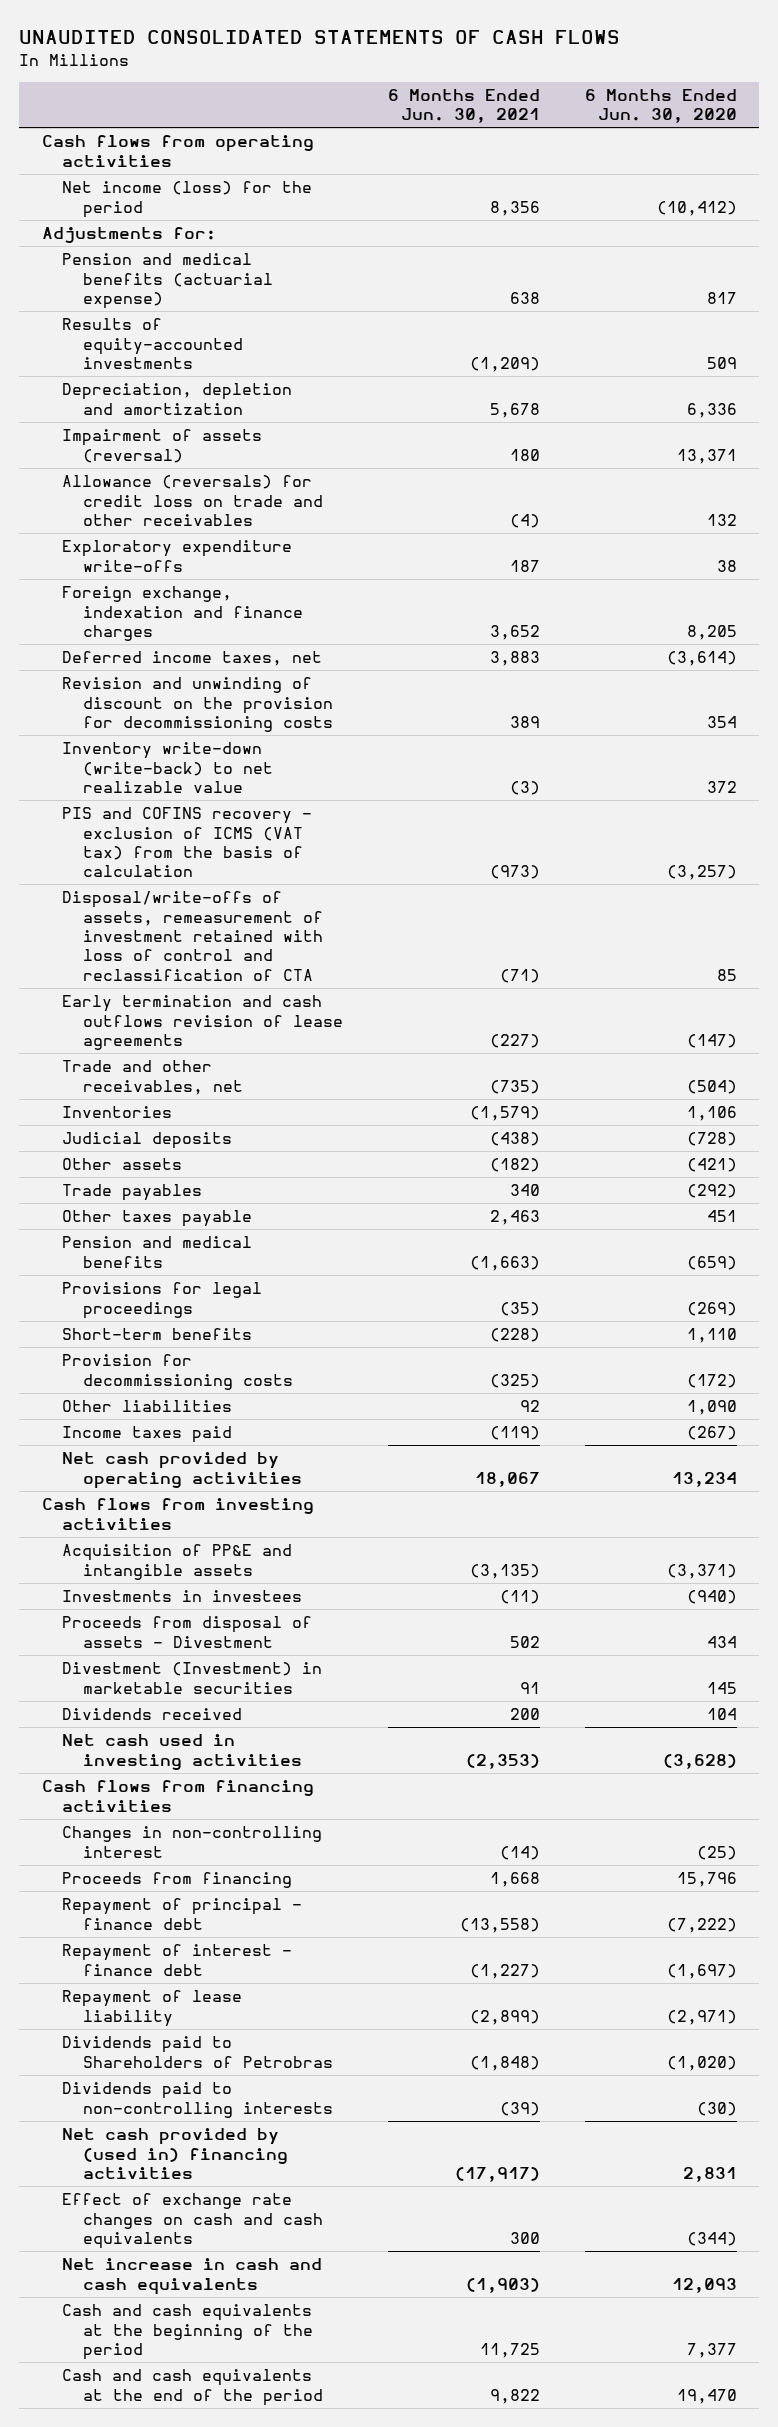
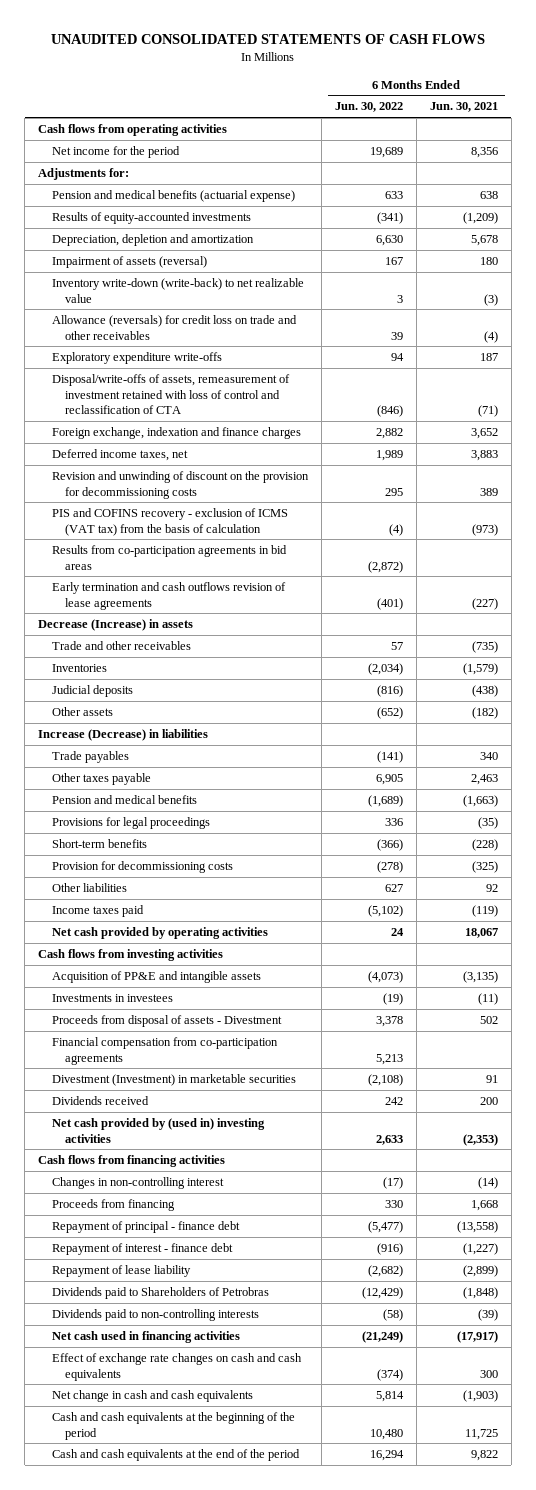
[584,88,737,124] 6 Months Ended Jun. 30, 2020 -> none
none -> [334,102,403,113] Jun. 30, 2022
[62,181,313,218] Net income (loss) for the period -> [51,145,180,158] Net income for the period
[62,742,273,794] Inventory write-down (write-back) to net realizable value -> [51,277,304,303] Inventory write-down (write-back) to net realizable value
[62,891,323,981] Disposal/write-offs of assets, remeasurement of investment retained with loss of control and reclassification of CTA -> [51,373,290,415] Disposal/write-offs of assets, remeasurement of investment retained with loss of control and reclassification of CTA
none -> [51,544,287,570] Results from co-participation agreements in bid areas
none -> [38,618,194,631] Decrease (Increase) in assets
[62,1060,243,1095] Trade and other receivables, net -> [51,640,191,650] Trade and other receivables
none -> [38,728,209,741] Increase (Decrease) in liabilities
none -> [51,1036,278,1065] Financial compensation from co-participation agreements
[62,1734,302,1770] Net cash used in investing activities -> [51,1117,265,1143] Net cash provided by (used in) investing activities
[62,2128,288,2180] Net cash provided by (used in) financing activities -> [51,1330,240,1343] Net cash used in financing activities
[62,2258,323,2295] Net increase in cash and cash equivalents -> [51,1389,253,1402] Net change in cash and cash equivalents

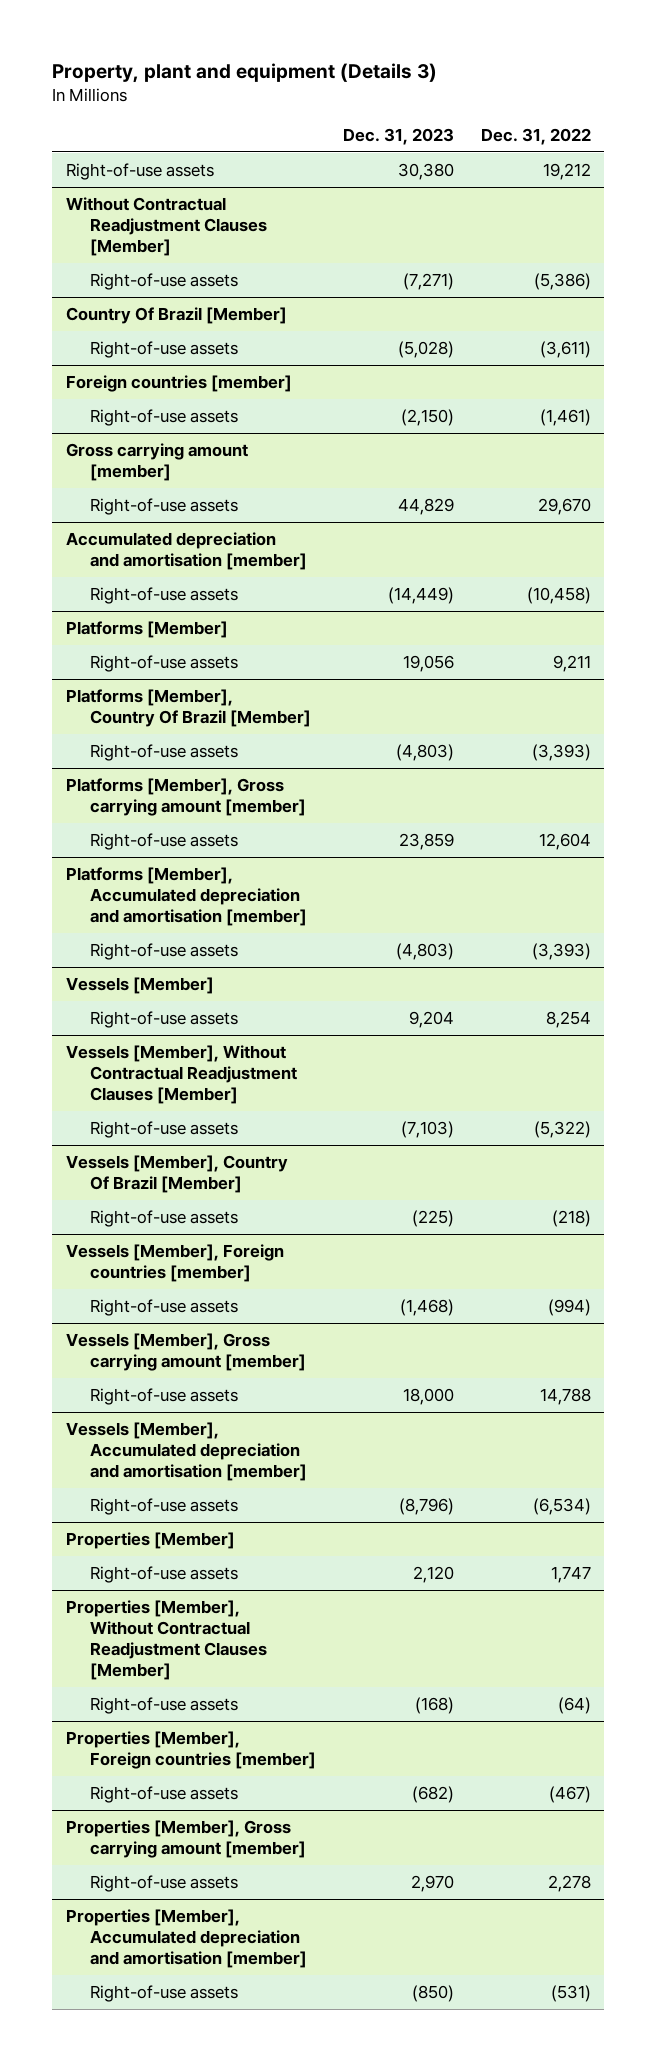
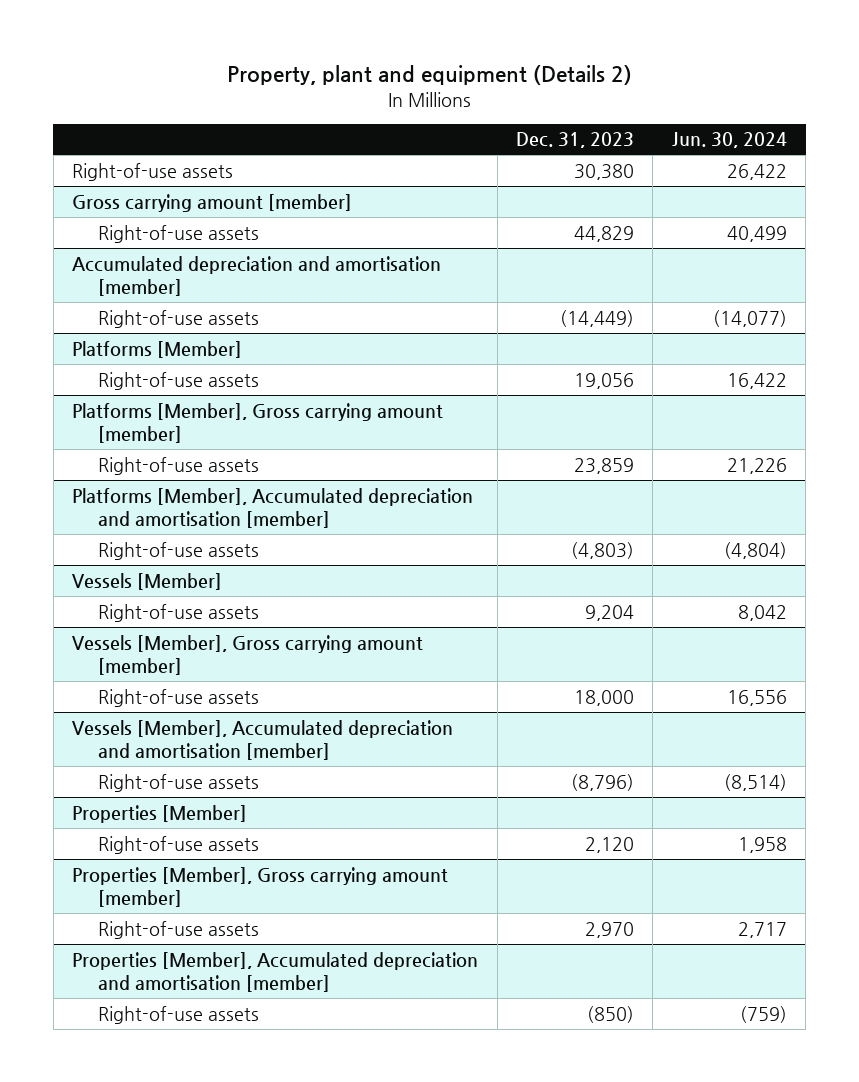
[52,63,438,84] Property, plant and equipment (Details 3) -> [226,65,632,86] Property, plant and equipment (Details 2)
[480,127,591,145] Dec. 31, 2022 -> none
none -> [671,132,787,149] Jun. 30, 2024
[65,197,268,256] Without Contractual Readjustment Clauses [Member] -> none
[90,273,239,291] Right-of-use assets -> none
[65,307,287,325] Country Of Brazil [Member] -> none
[90,341,239,359] Right-of-use assets -> none
[65,375,292,393] Foreign countries [member] -> none
[90,409,239,427] Right-of-use assets -> none
[65,689,312,727] Platforms [Member], Country Of Brazil [Member] -> none
[90,744,239,762] Right-of-use assets -> none
[65,1045,298,1104] Vessels [Member], Without Contractual Readjustment Clauses [Member] -> none
[90,1121,239,1139] Right-of-use assets -> none
[65,1155,288,1193] Vessels [Member], Country Of Brazil [Member] -> none
[90,1210,239,1228] Right-of-use assets -> none
[65,1244,284,1282] Vessels [Member], Foreign countries [member] -> none
[90,1299,239,1317] Right-of-use assets -> none
[65,1600,268,1680] Properties [Member], Without Contractual Readjustment Clauses [Member] -> none
[90,1697,239,1715] Right-of-use assets -> none
[65,1731,317,1769] Properties [Member], Foreign countries [member] -> none
[90,1786,239,1804] Right-of-use assets -> none

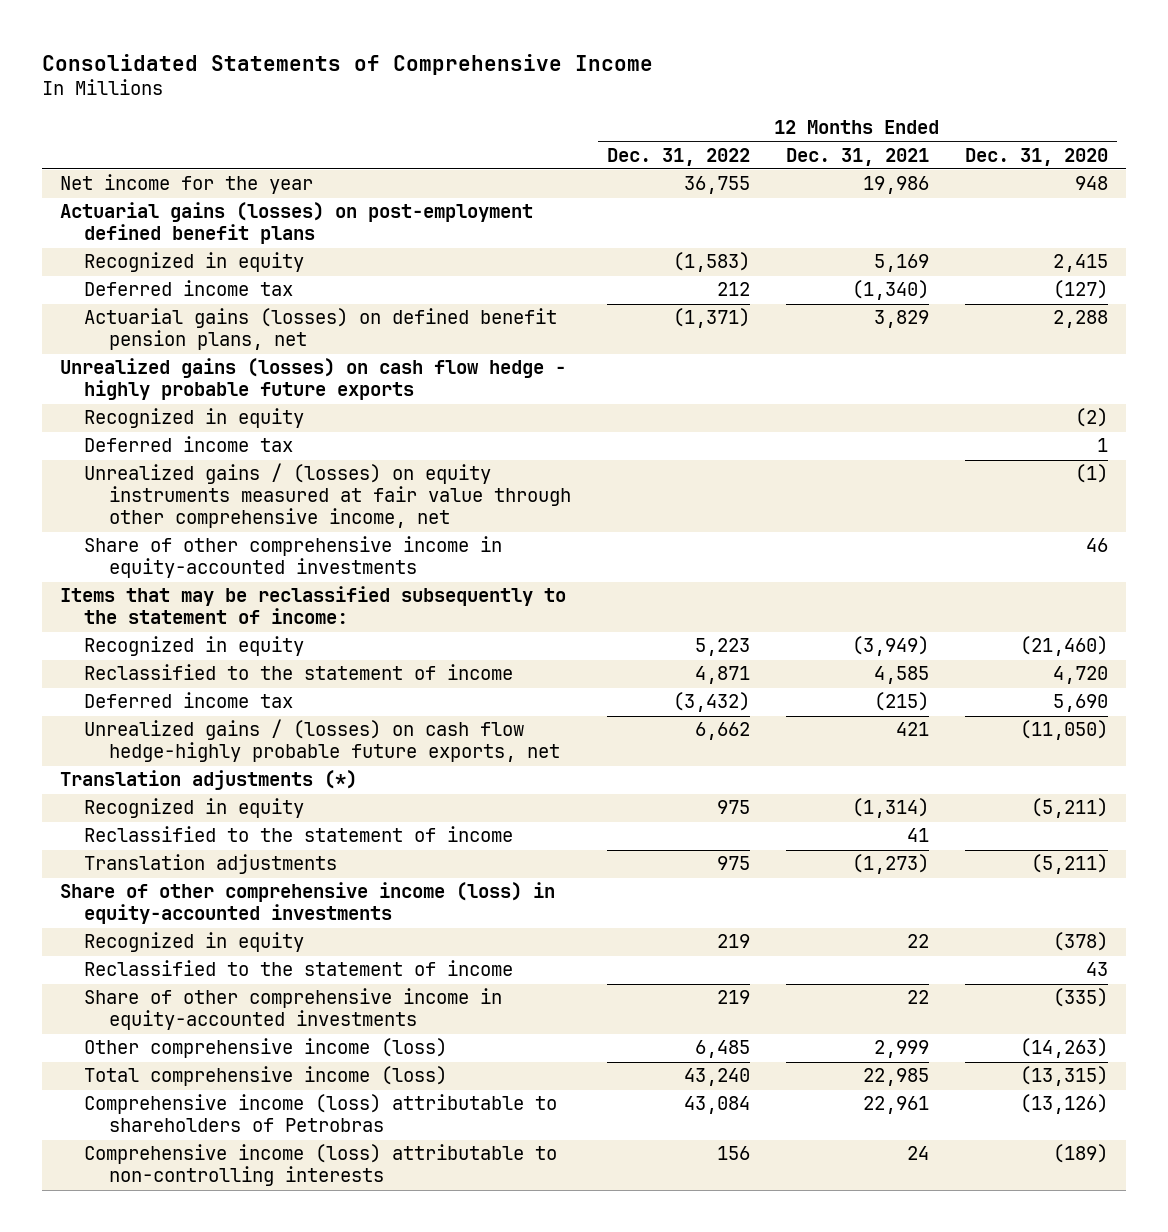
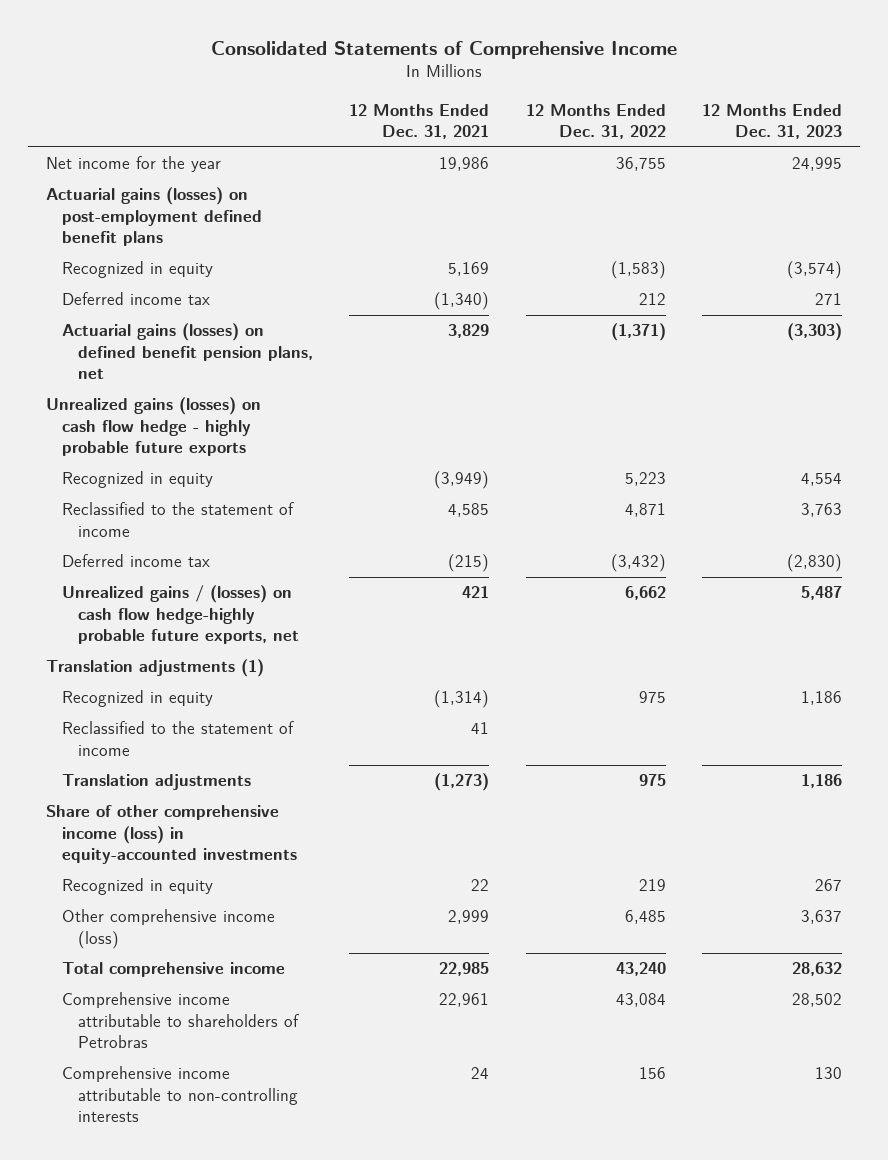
[964,147,1108,166] Dec. 31, 2020 -> none
none -> [701,103,842,140] 12 Months Ended Dec. 31, 2023
[84,408,305,429] Recognized in equity -> none
[84,436,294,453] Deferred income tax -> none
[84,463,571,529] Unrealized gains / (losses) on equity instruments measured at fair value through other comprehensive income, net -> none
[84,536,503,579] Share of other comprehensive income in equity-accounted investments -> none
[60,586,567,625] Items that may be reclassified subsequently to the statement of income: -> none
[60,770,358,791] Translation adjustments (*) -> [46,659,265,678] Translation adjustments (1)
[84,960,514,977] Reclassified to the statement of income -> none
[84,988,503,1031] Share of other comprehensive income in equity-accounted investments -> none
[84,1066,448,1087] Total comprehensive income (loss) -> [62,962,286,978] Total comprehensive income
[84,1094,558,1133] Comprehensive income (loss) attributable to shareholders of Petrobras -> [62,992,299,1049] Comprehensive income attributable to shareholders of Petrobras
[84,1144,558,1187] Comprehensive income (loss) attributable to non-controlling interests -> [62,1066,298,1123] Comprehensive income attributable to non-controlling interests

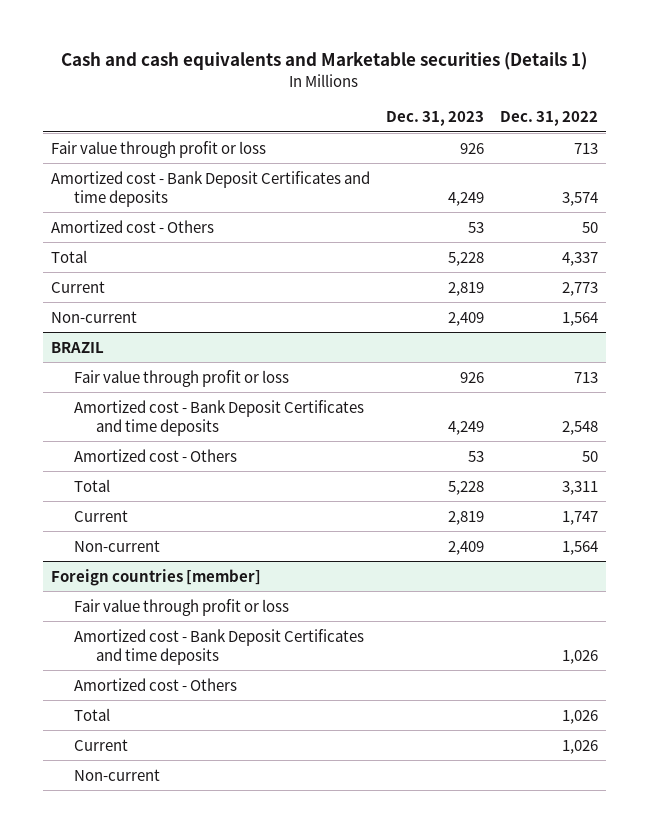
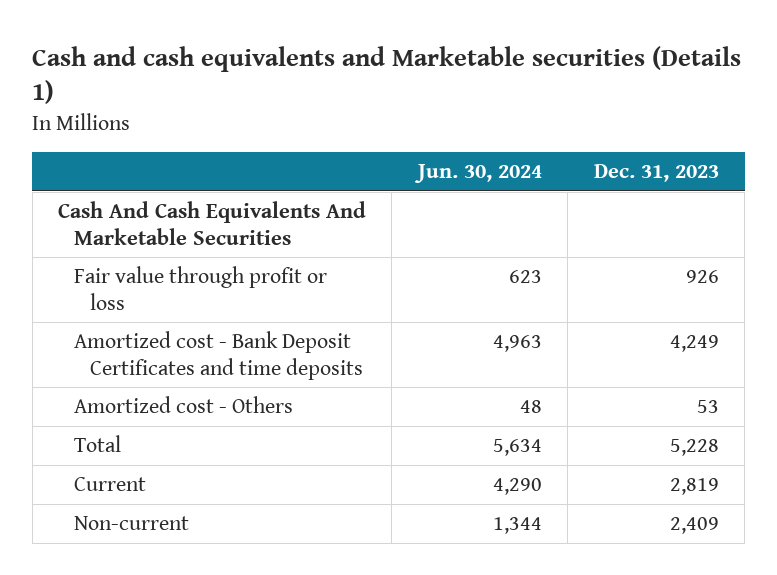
[499,111,598,127] Dec. 31, 2022 -> none
none -> [413,164,542,184] Jun. 30, 2024
[51,140,267,158] Fair value through profit or loss -> none
[51,170,371,207] Amortized cost - Bank Deposit Certificates and time deposits -> none
[51,219,215,233] Amortized cost - Others -> none
[51,249,88,263] Total -> none
[51,280,106,293] Current -> none
[51,310,138,323] Non-current -> none
[51,341,105,353] BRAZIL -> none
none -> [58,201,367,245] Cash And Cash Equivalents And Marketable Securities
[51,568,262,586] Foreign countries [member] -> none
[73,598,289,616] Fair value through profit or loss -> none
[73,628,364,665] Amortized cost - Bank Deposit Certificates and time deposits -> none
[73,677,237,691] Amortized cost - Others -> none
[73,707,110,721] Total -> none
[73,738,128,751] Current -> none
[73,768,160,781] Non-current -> none

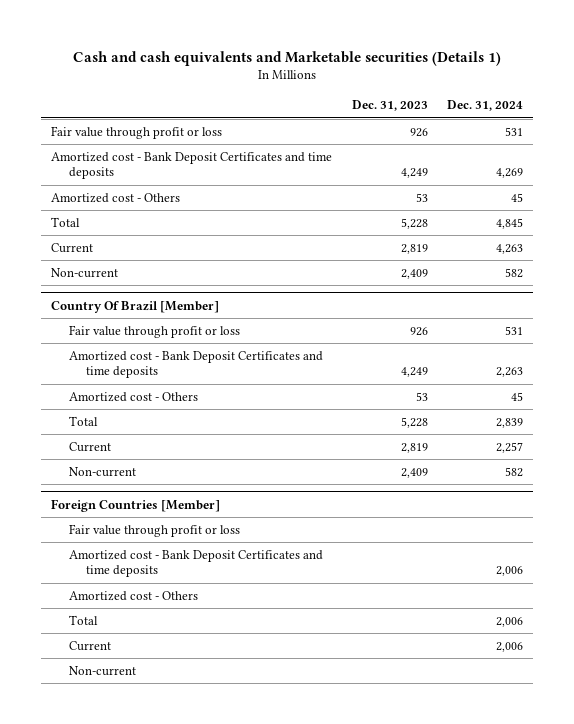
[413,164,542,184] Jun. 30, 2024 -> none
none -> [446,100,523,112] Dec. 31, 2024
[58,201,367,245] Cash And Cash Equivalents And Marketable Securities -> none
none -> [51,300,220,313] Country Of Brazil [Member]
none -> [68,324,240,338] Fair value through profit or loss
none -> [68,350,323,379] Amortized cost - Bank Deposit Certificates and time deposits
none -> [68,391,198,402] Amortized cost - Others
none -> [68,415,98,426] Total
none -> [68,441,111,452] Current
none -> [68,466,136,477] Non-current
none -> [51,498,221,512] Foreign Countries [Member]
none -> [68,523,240,537] Fair value through profit or loss
none -> [68,549,323,578] Amortized cost - Bank Deposit Certificates and time deposits
none -> [68,590,198,601] Amortized cost - Others
none -> [68,614,98,625] Total
none -> [68,640,111,651] Current
none -> [68,665,136,676] Non-current

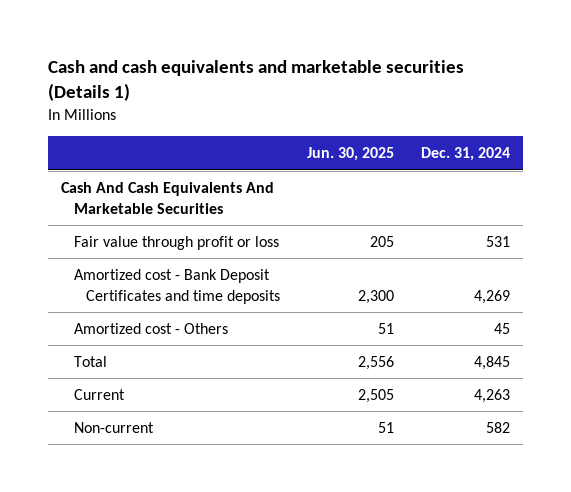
[73,50,502,66] Cash and cash equivalents and Marketable securities (Details 1) -> [47,59,464,102] Cash and cash equivalents and marketable securities (Details 1)
[351,100,428,112] Dec. 31, 2023 -> none
none -> [306,147,394,162] Jun. 30, 2025
none -> [61,181,275,214] Cash And Cash Equivalents And Marketable Securities
[51,300,220,313] Country Of Brazil [Member] -> none
[68,324,240,338] Fair value through profit or loss -> none
[68,350,323,379] Amortized cost - Bank Deposit Certificates and time deposits -> none
[68,391,198,402] Amortized cost - Others -> none
[68,415,98,426] Total -> none
[68,441,111,452] Current -> none
[68,466,136,477] Non-current -> none
[51,498,221,512] Foreign Countries [Member] -> none
[68,523,240,537] Fair value through profit or loss -> none
[68,549,323,578] Amortized cost - Bank Deposit Certificates and time deposits -> none
[68,590,198,601] Amortized cost - Others -> none
[68,614,98,625] Total -> none
[68,640,111,651] Current -> none
[68,665,136,676] Non-current -> none

